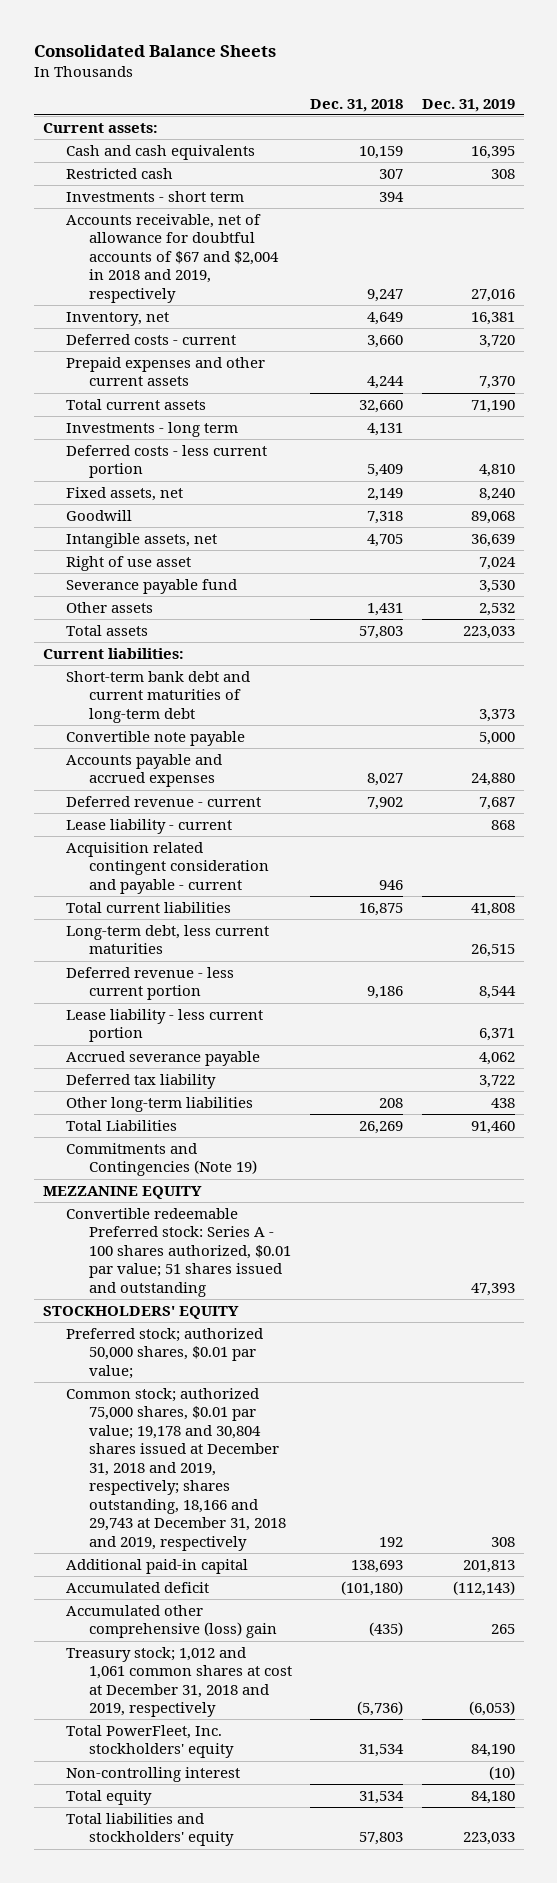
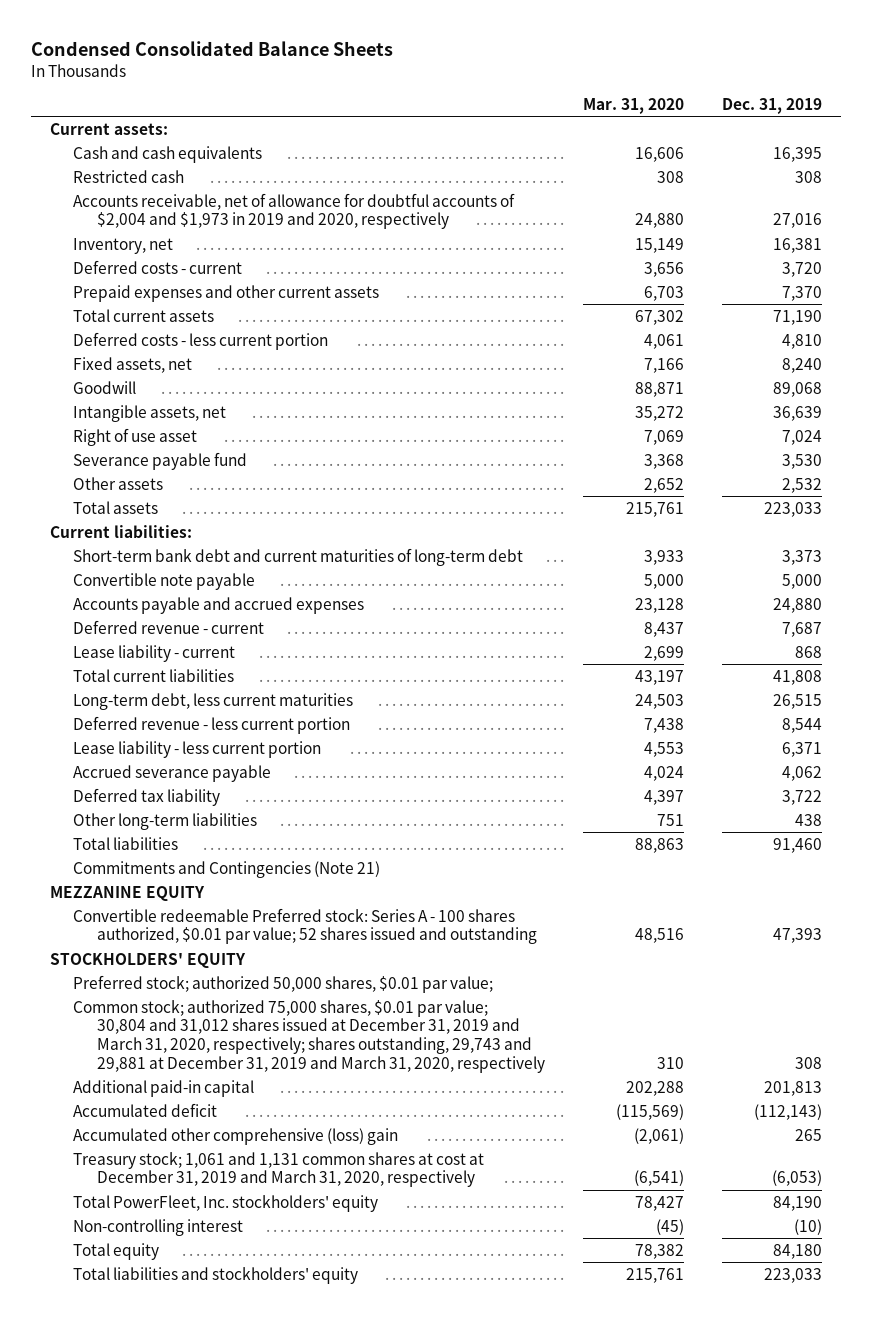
[33,44,276,57] Consolidated Balance Sheets -> [31,40,394,56] Condensed Consolidated Balance Sheets
[310,98,404,112] Dec. 31, 2018 -> none
none -> [582,98,684,115] Mar. 31, 2020
[65,190,244,202] Investments - short term -> none
[65,213,280,303] Accounts receivable, net of allowance for doubtful accounts of $67 and $2,004 in 2018 and 2019, respectively -> [73,192,516,230] Accounts receivable, net of allowance for doubtful accounts of $2,004 and $1,973 in 2019 and 2020, respectively
[65,421,238,437] Investments - long term -> none
[65,841,270,894] Acquisition related contingent consideration and payable - current -> none
[65,1119,177,1131] Total Liabilities -> [73,836,179,850] Total liabilities
[65,1142,258,1177] Commitments and Contingencies (Note 19) -> [73,860,381,878] Commitments and Contingencies (Note 21)
[65,1207,292,1297] Convertible redeemable Preferred stock: Series A - 100 shares authorized, $0.01 par value; 51 shares issued and outstanding -> [73,907,537,945] Convertible redeemable Preferred stock: Series A - 100 shares authorized, $0.01 par value; 52 shares issued and outstanding
[65,1387,287,1551] Common stock; authorized 75,000 shares, $0.01 par value; 19,178 and 30,804 shares issued at December 31, 2018 and 2019, respectively; shares outstanding, 18,166 and 29,743 at December 31, 2018 and 2019, respectively -> [73,999,545,1074] Common stock; authorized 75,000 shares, $0.01 par value; 30,804 and 31,012 shares issued at December 31, 2019 and March 31, 2020, respectively; shares outstanding, 29,743 and 29,881 at December 31, 2019 and March 31, 2020, respectively
[65,1646,293,1718] Treasury stock; 1,012 and 1,061 common shares at cost at December 31, 2018 and 2019, respectively -> [73,1151,485,1188] Treasury stock; 1,061 and 1,131 common shares at cost at December 31, 2019 and March 31, 2020, respectively

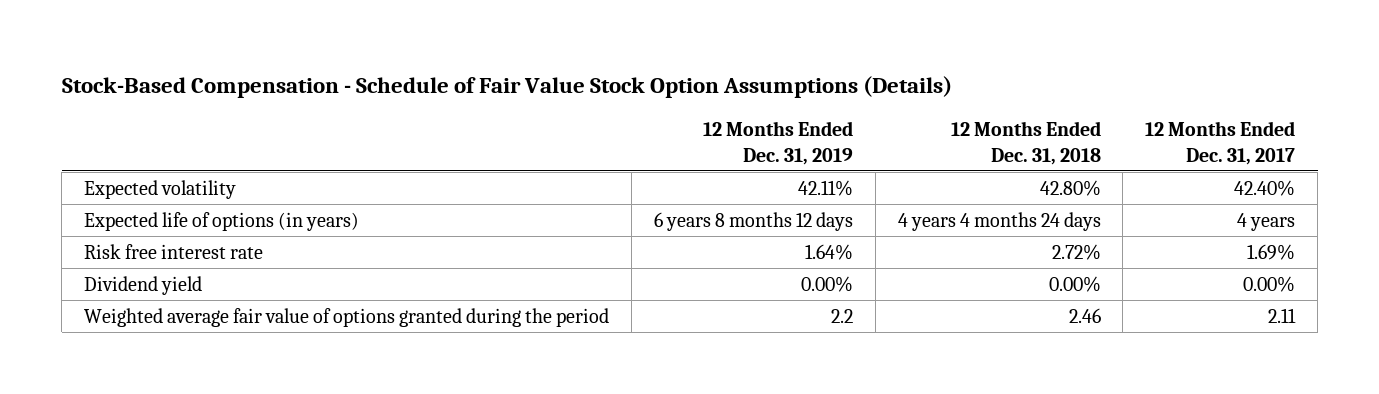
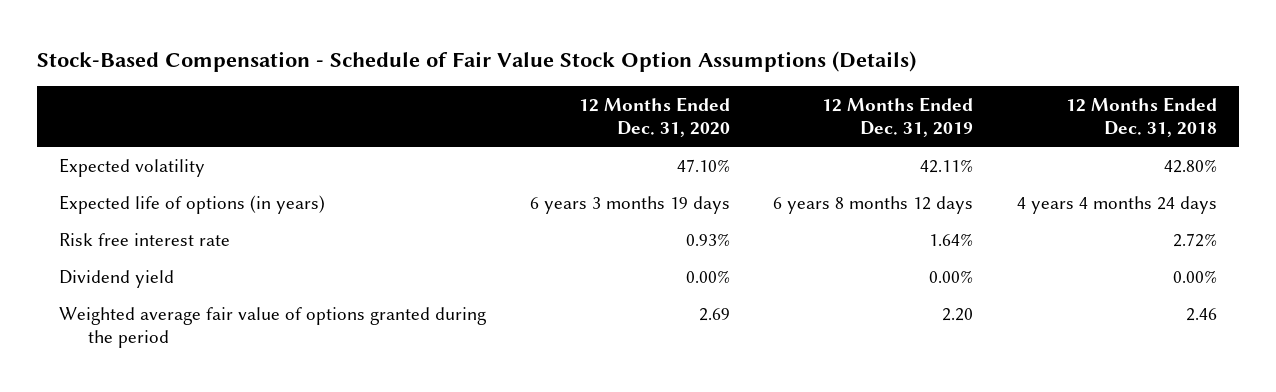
[1145,121,1296,165] 12 Months Ended Dec. 31, 2017 -> none
none -> [578,96,730,138] 12 Months Ended Dec. 31, 2020
[830,309,853,324] 2.2 -> [942,307,974,321] 2.20

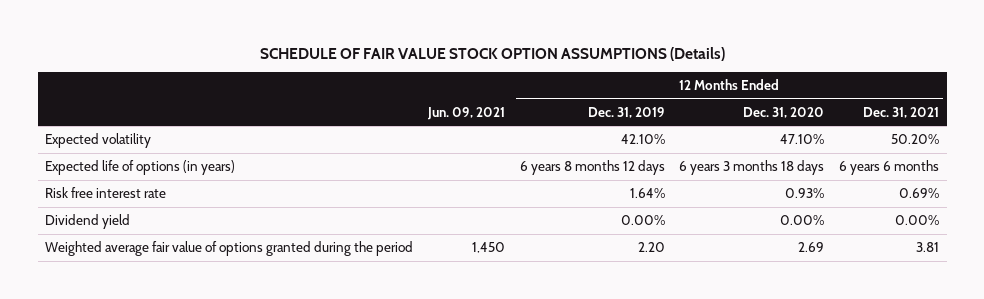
[37,50,917,72] Stock-Based Compensation - Schedule of Fair Value Stock Option Assumptions (Details) -> [260,46,726,61] SCHEDULE OF FAIR VALUE STOCK OPTION ASSUMPTIONS (Details)
[1065,96,1217,138] 12 Months Ended Dec. 31, 2018 -> none
none -> [426,106,505,120] Jun. 09, 2021
none -> [863,106,940,118] Dec. 31, 2021
[920,158,974,173] 42.11% -> [620,134,665,145] 42.10%
[529,195,730,214] 6 years 3 months 19 days -> [679,160,825,176] 6 years 3 months 18 days

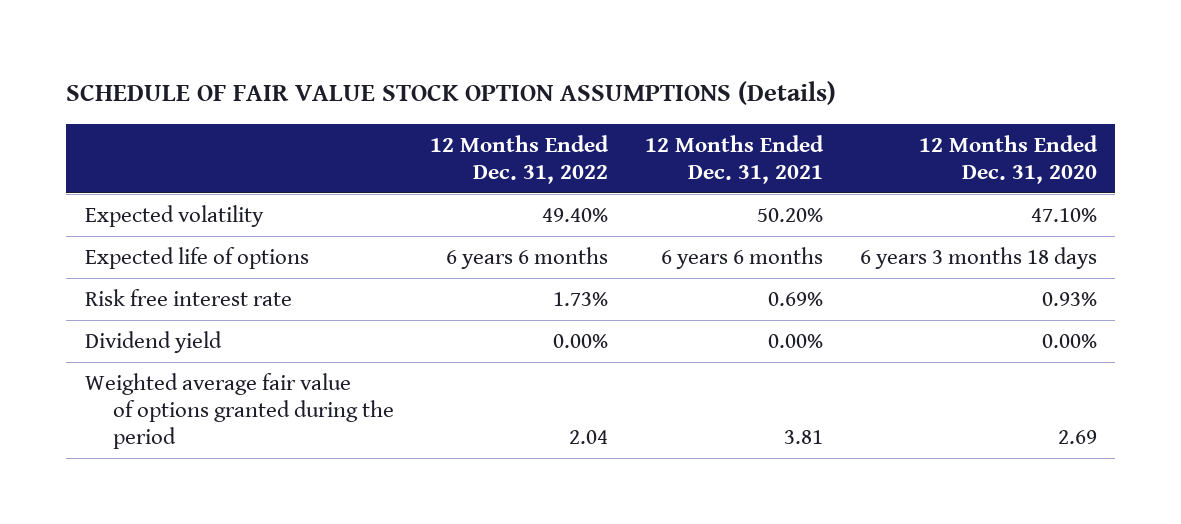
[426,106,505,120] Jun. 09, 2021 -> none
[587,106,665,118] Dec. 31, 2019 -> none
none -> [430,134,610,184] 12 Months Ended Dec. 31, 2022
[44,160,235,176] Expected life of options (in years) -> [84,246,309,269] Expected life of options

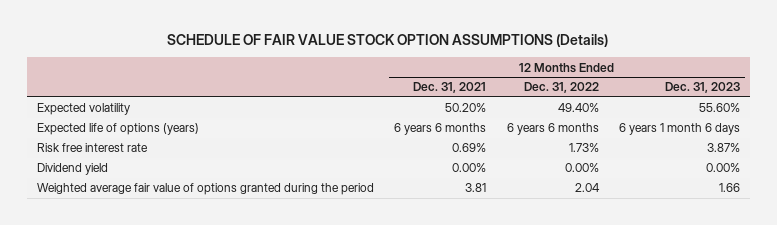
[918,134,1098,184] 12 Months Ended Dec. 31, 2020 -> none
none -> [664,82,740,94] Dec. 31, 2023
[84,246,309,269] Expected life of options -> [36,123,199,136] Expected life of options (years)

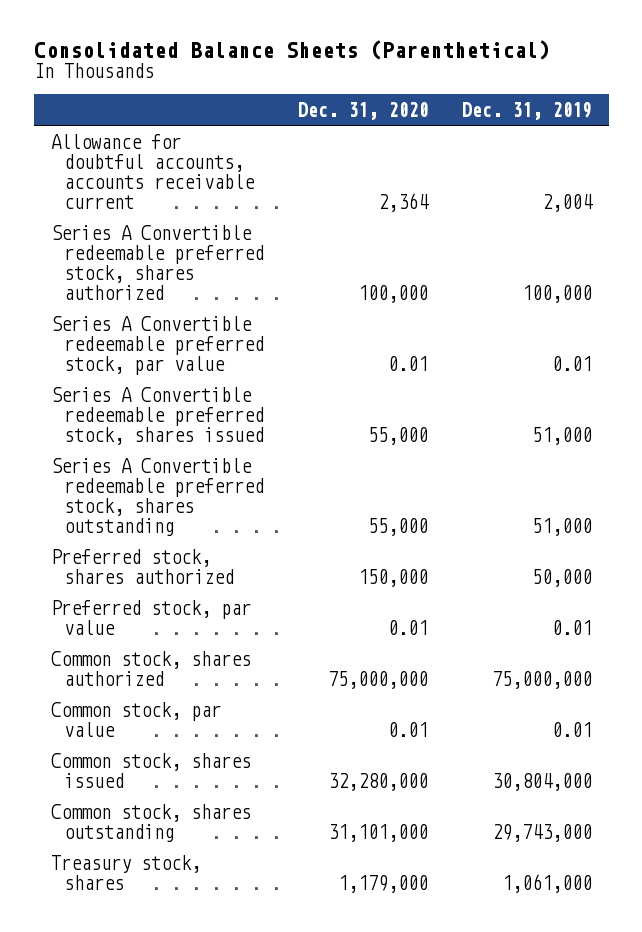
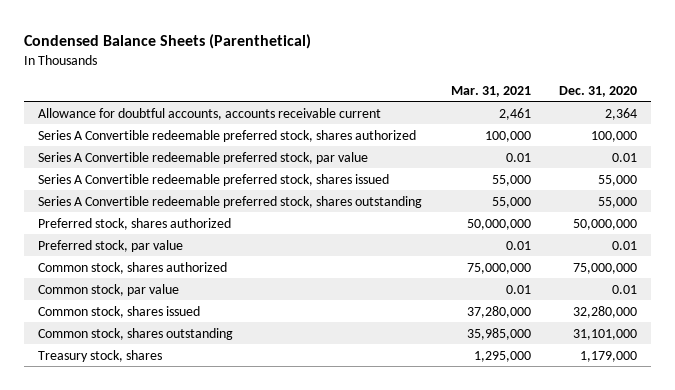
[33,39,550,60] Consolidated Balance Sheets (Parenthetical) -> [24,33,312,49] Condensed Balance Sheets (Parenthetical)
[461,101,592,120] Dec. 31, 2019 -> none
none -> [450,85,531,97] Mar. 31, 2021
[357,568,428,587] 150,000 -> [572,218,637,230] 50,000,000

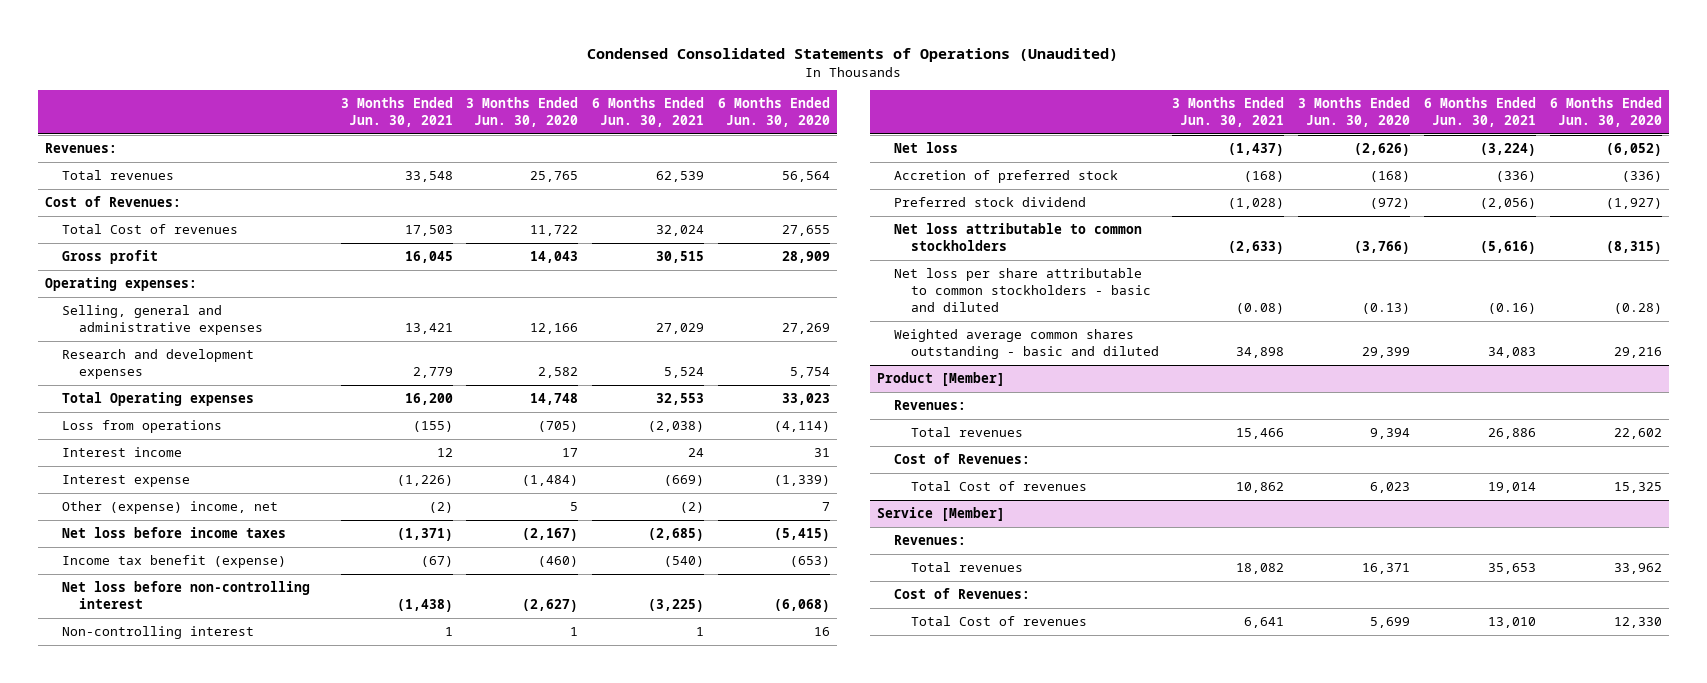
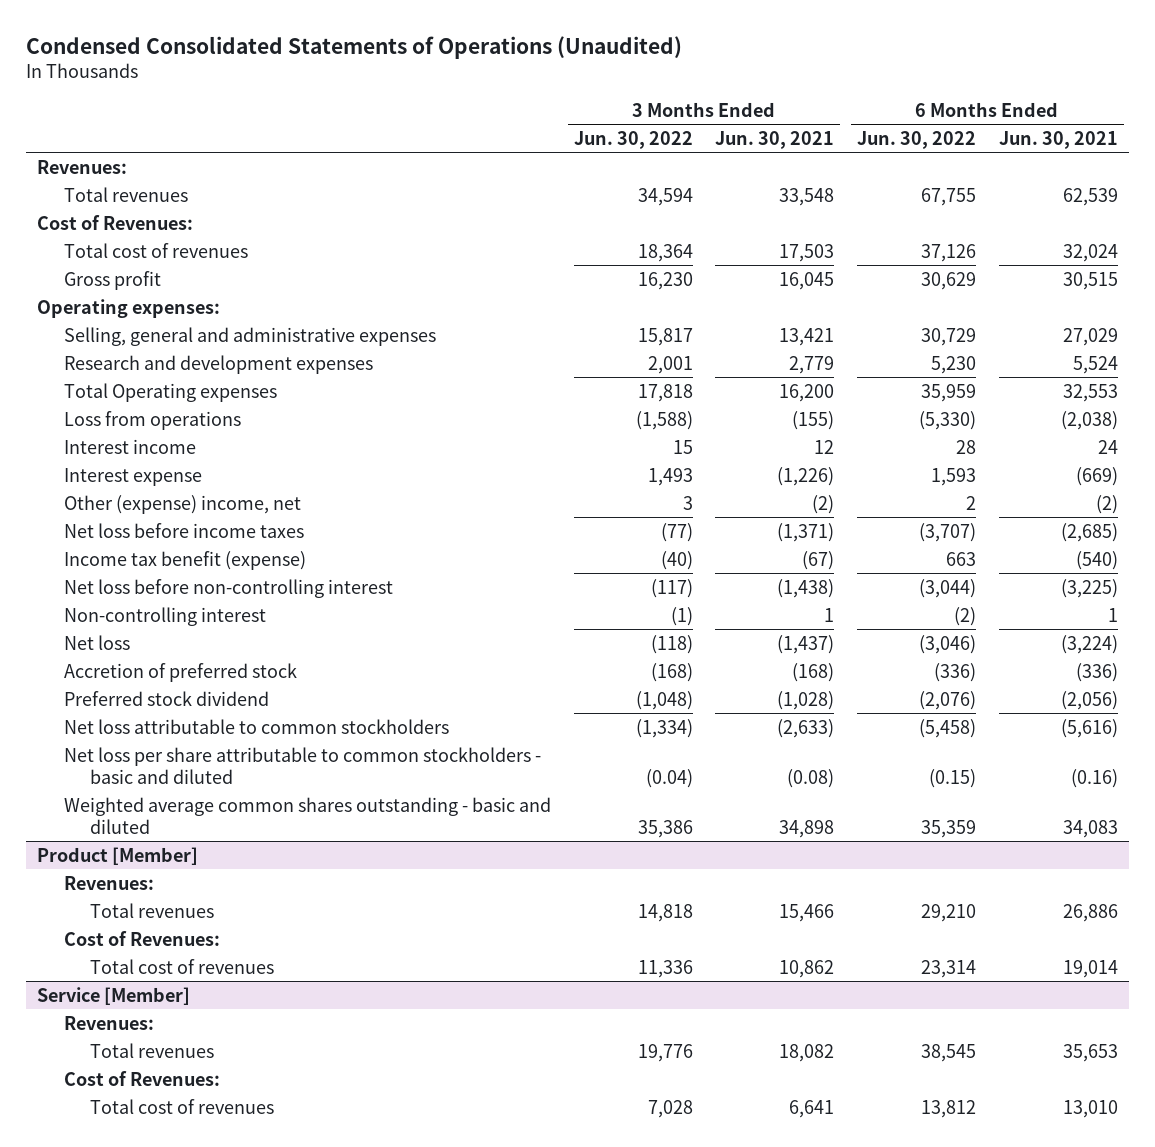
[466,97,579,127] 3 Months Ended Jun. 30, 2020 -> none
[717,97,830,127] 6 Months Ended Jun. 30, 2020 -> none
none -> [573,130,693,149] Jun. 30, 2022
none -> [857,130,977,149] Jun. 30, 2022
[61,224,238,235] Total Cost of revenues -> [63,242,248,258] Total cost of revenues
[910,481,1087,492] Total Cost of revenues -> [90,958,275,974] Total cost of revenues
[910,616,1087,627] Total Cost of revenues -> [90,1098,275,1114] Total cost of revenues

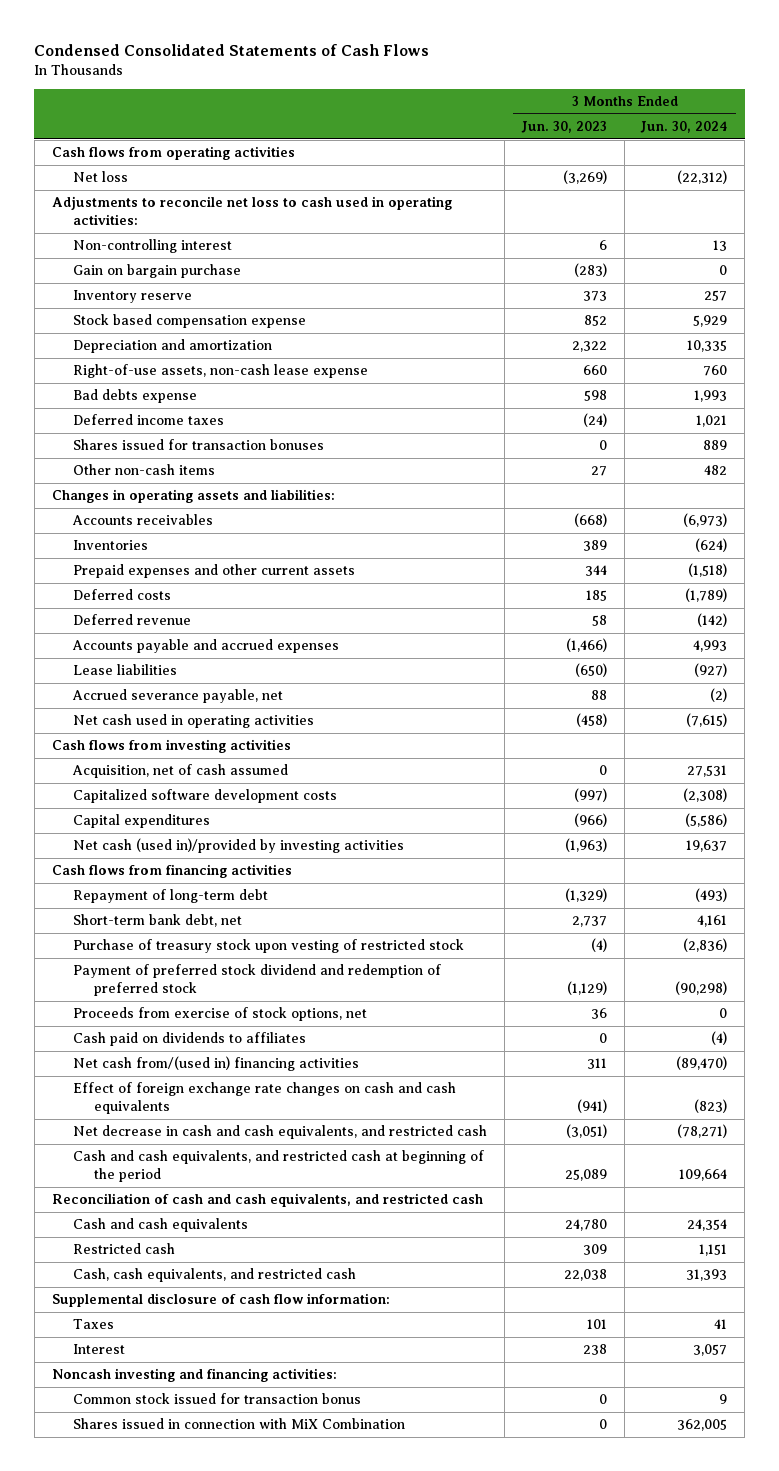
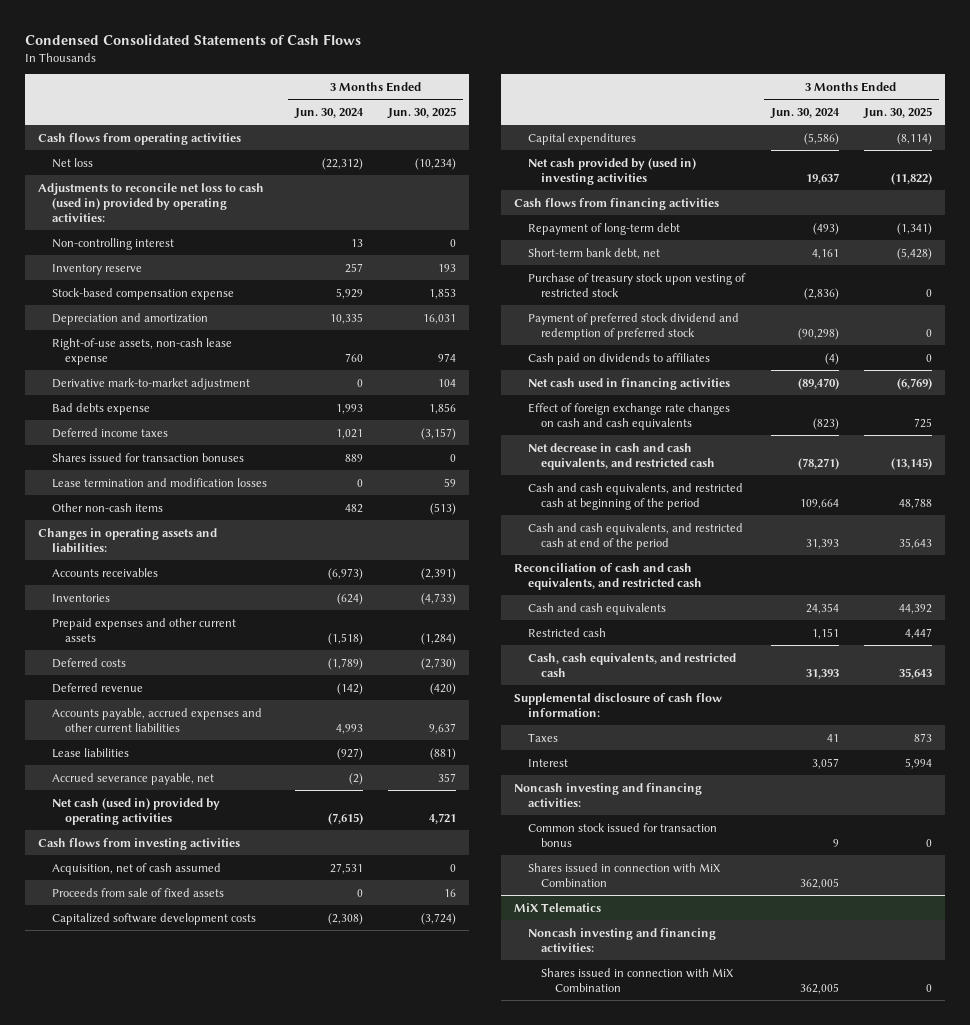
[520,121,607,134] Jun. 30, 2023 -> none
none -> [387,106,457,119] Jun. 30, 2025
[51,196,452,226] Adjustments to reconcile net loss to cash used in operating activities: -> [37,182,264,222] Adjustments to reconcile net loss to cash (used in) provided by operating activities:
[73,264,242,279] Gain on bargain purchase -> none
[73,314,307,329] Stock based compensation expense -> [51,287,234,300] Stock-based compensation expense
none -> [51,377,250,390] Derivative mark-to-market adjustment
none -> [51,477,267,488] Lease termination and modification losses
[72,639,340,654] Accounts payable and accrued expenses -> [51,707,262,732] Accounts payable, accrued expenses and other current liabilities
[73,714,315,729] Net cash used in operating activities -> [51,797,220,825] Net cash (used in) provided by operating activities
none -> [51,887,224,897] Proceeds from sale of fixed assets
[73,838,405,854] Net cash (used in)/provided by investing activities -> [527,157,696,185] Net cash provided by (used in) investing activities
[73,1007,368,1022] Proceeds from exercise of stock options, net -> none
[73,1056,360,1072] Net cash from/(used in) financing activities -> [527,377,730,390] Net cash used in financing activities
none -> [527,522,743,550] Cash and cash equivalents, and restricted cash at end of the period
none -> [513,902,601,912] MiX Telematics
none -> [527,927,716,952] Noncash investing and financing activities:
none -> [541,967,735,992] Shares issued in connection with MiX Combination

